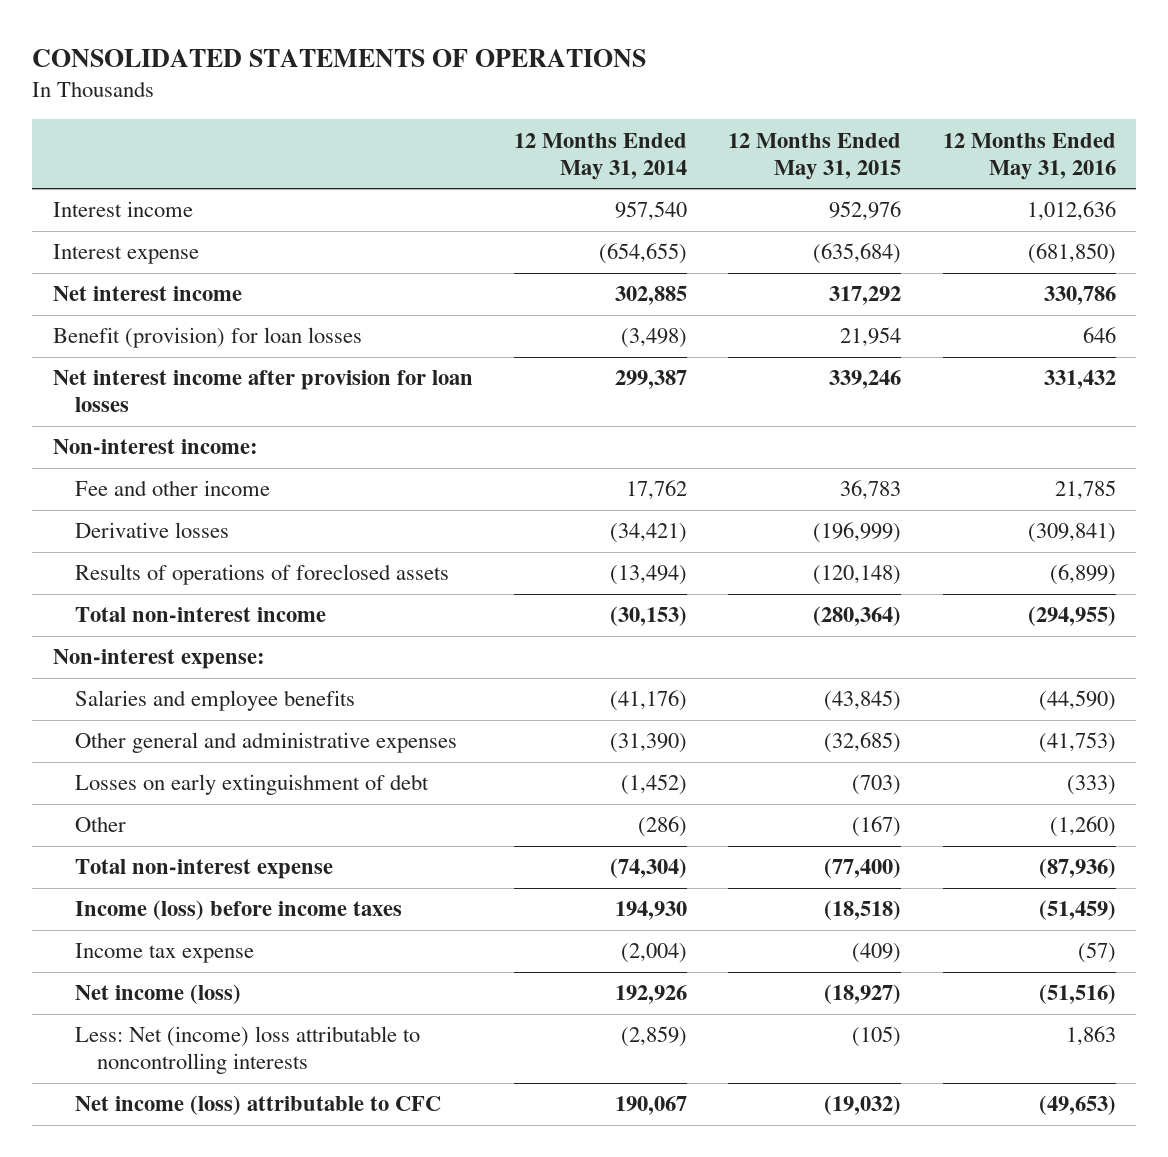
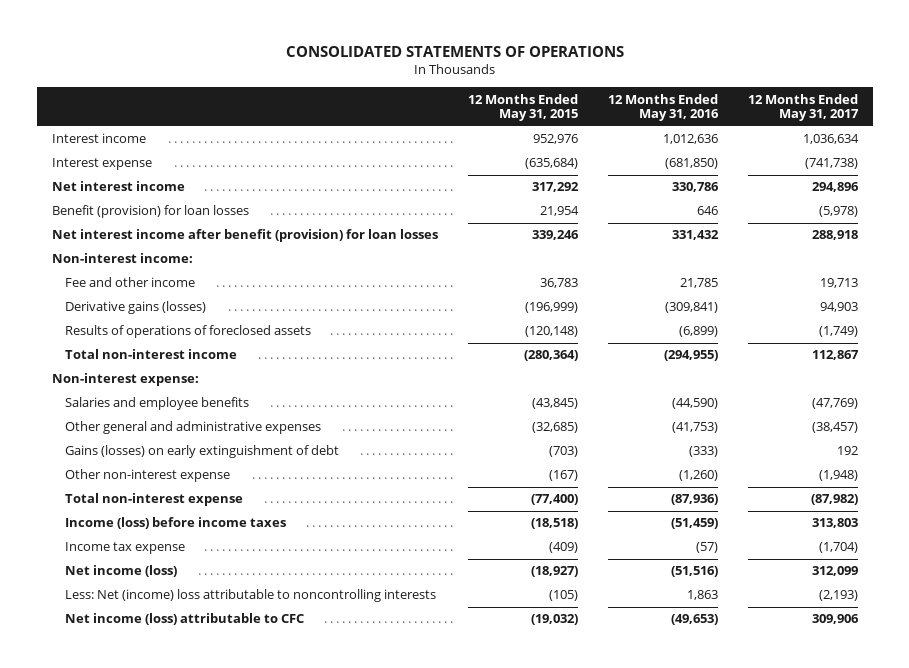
[513,132,687,180] 12 Months Ended May 31, 2014 -> none
none -> [747,93,859,122] 12 Months Ended May 31, 2017
[52,370,473,413] Net interest income after provision for loan losses -> [51,229,438,243] Net interest income after benefit (provision) for loan losses
[74,522,229,539] Derivative losses -> [65,301,207,315] Derivative gains (losses)
[74,774,429,796] Losses on early extinguishment of debt -> [65,445,340,459] Gains (losses) on early extinguishment of debt
[74,816,126,833] Other -> [65,469,231,483] Other non-interest expense

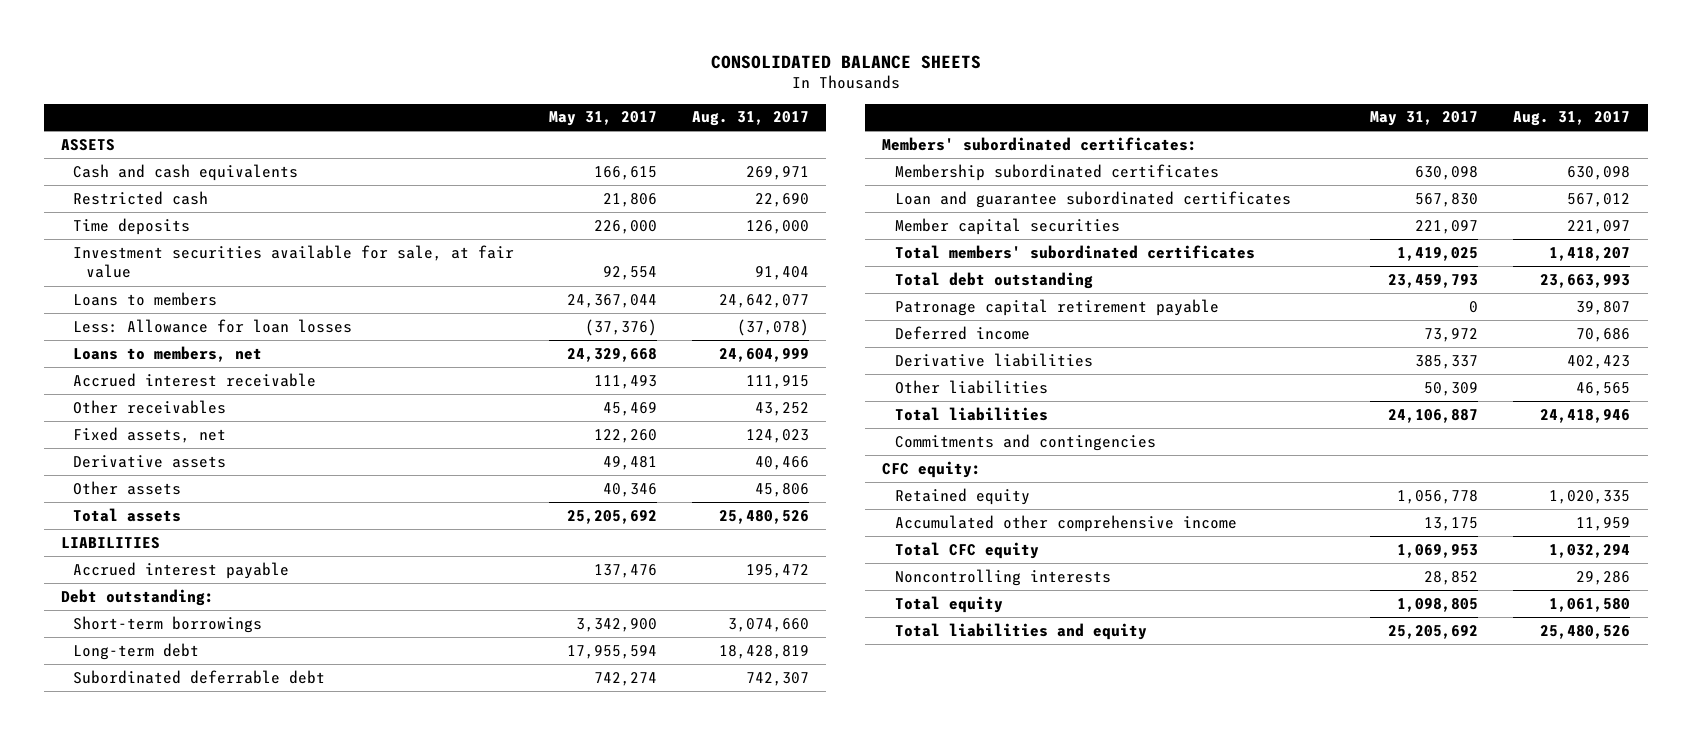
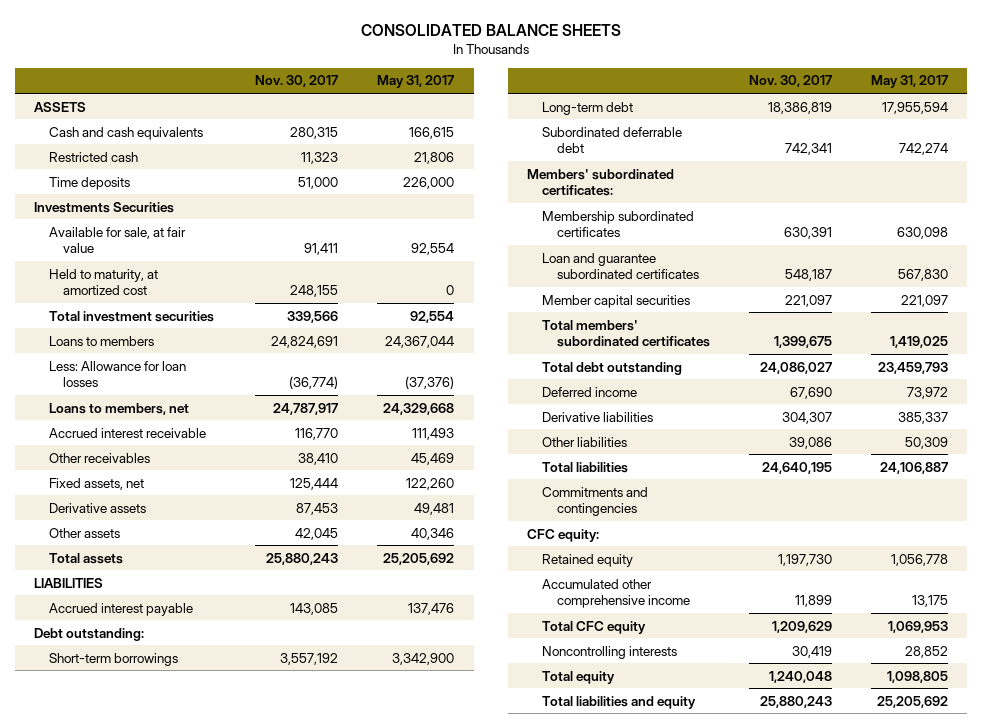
[692,111,810,127] Aug. 31, 2017 -> none
none -> [255,75,339,88] Nov. 30, 2017
none -> [34,201,175,213] Investments Securities
none -> [48,226,186,254] Available for sale, at fair value
none -> [48,268,158,296] Held to maturity, at amortized cost
[73,244,515,279] Investment securities available for sale, at fair value -> [48,310,214,322] Total investment securities
[894,298,1219,316] Patronage capital retirement payable -> none

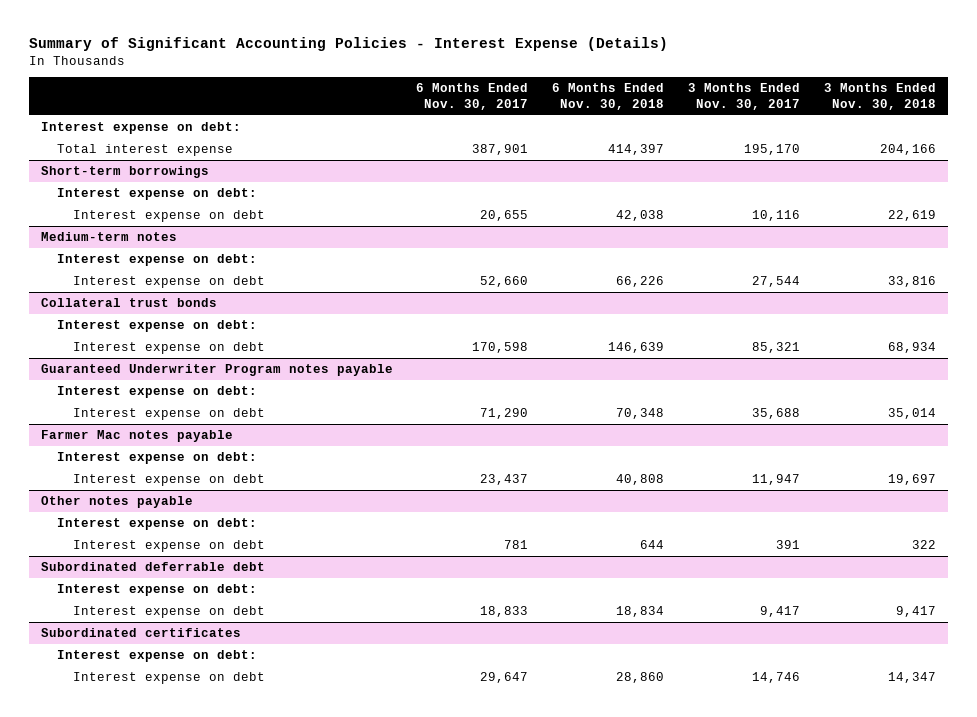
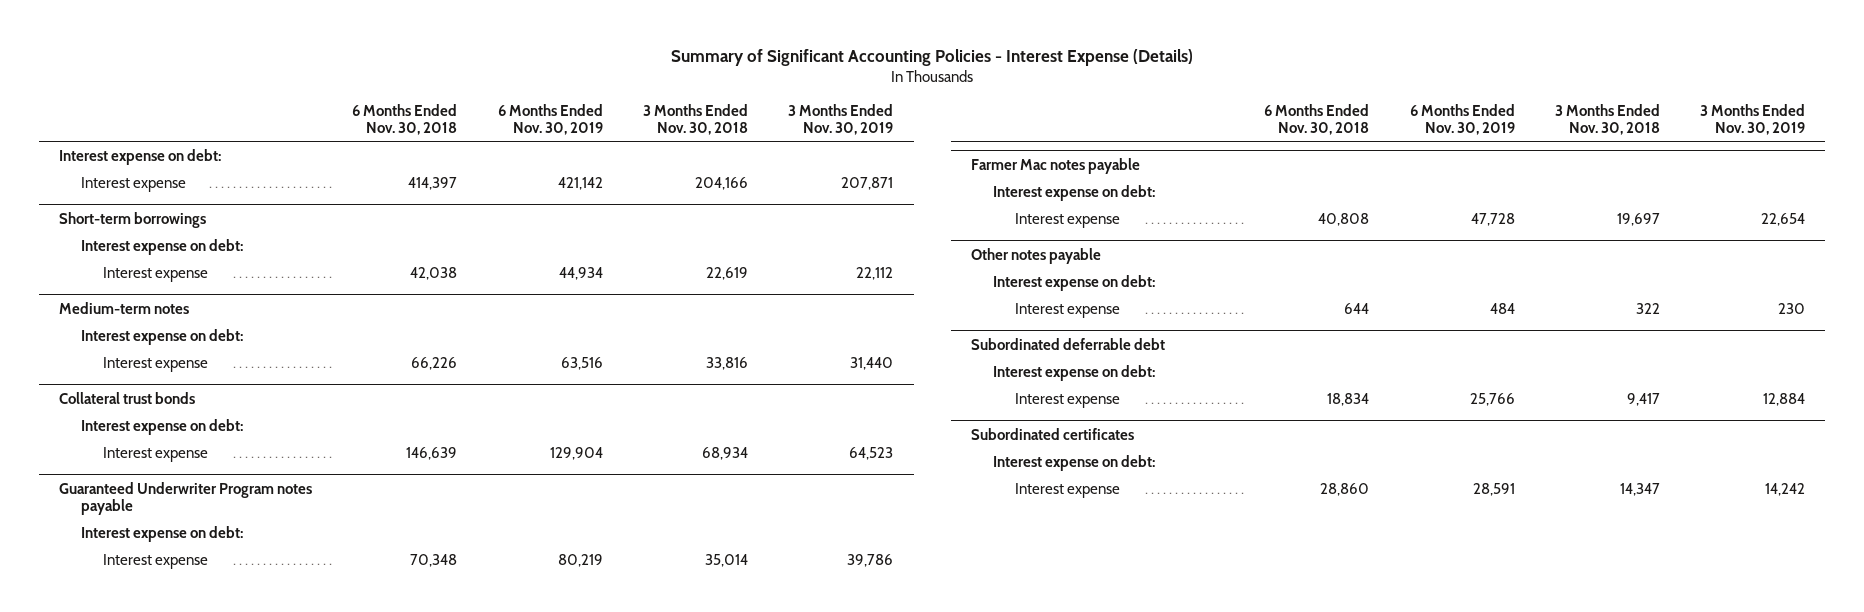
[416,83,529,111] 6 Months Ended Nov. 30, 2017 -> none
[688,83,801,111] 3 Months Ended Nov. 30, 2017 -> none
none -> [497,103,603,135] 6 Months Ended Nov. 30, 2019
none -> [788,103,894,135] 3 Months Ended Nov. 30, 2019
[56,144,233,157] Total interest expense -> [80,176,186,192] Interest expense
[73,210,266,223] Interest expense on debt -> [102,266,208,282] Interest expense
[73,276,266,289] Interest expense on debt -> [102,356,208,372] Interest expense
[73,342,266,355] Interest expense on debt -> [102,446,208,462] Interest expense
[73,408,266,421] Interest expense on debt -> [102,553,208,569] Interest expense
[73,474,266,487] Interest expense on debt -> [1014,212,1120,228] Interest expense
[73,540,266,553] Interest expense on debt -> [1014,302,1120,318] Interest expense
[73,606,266,619] Interest expense on debt -> [1014,392,1120,408] Interest expense
[73,672,266,685] Interest expense on debt -> [1014,482,1120,498] Interest expense

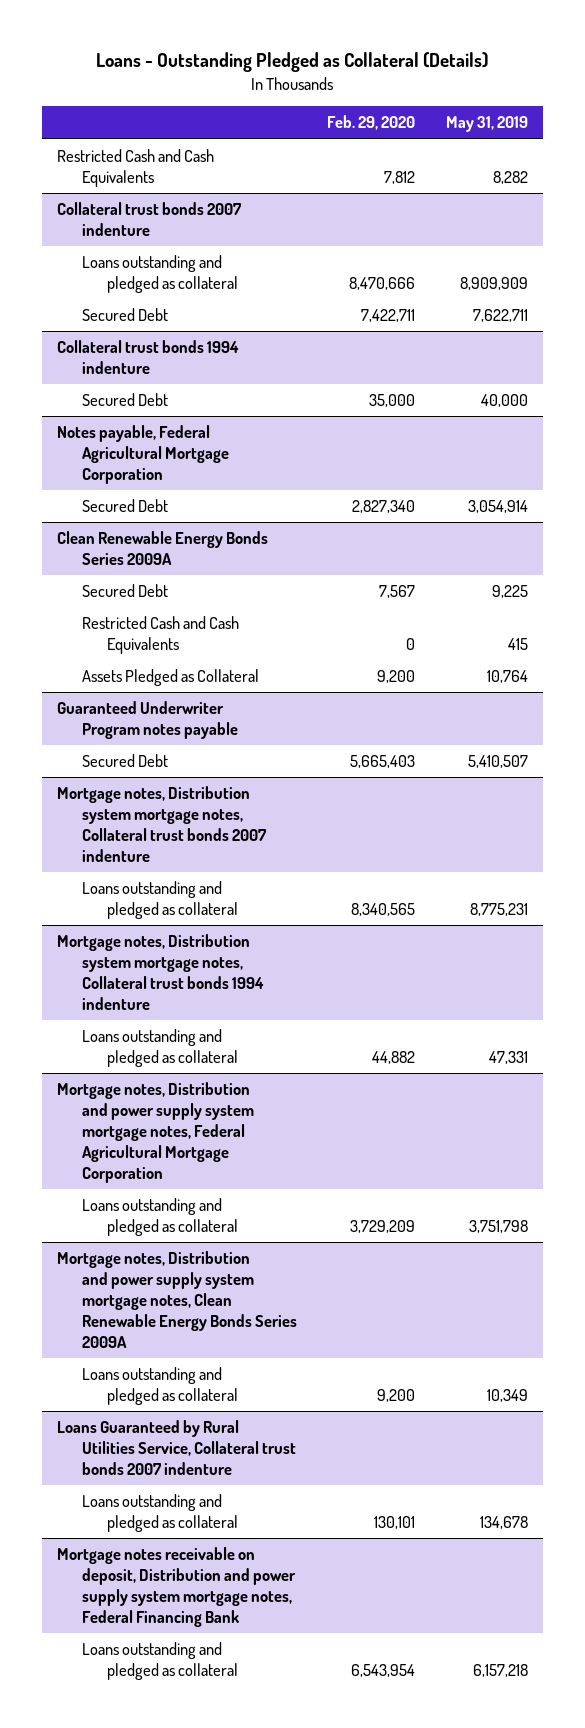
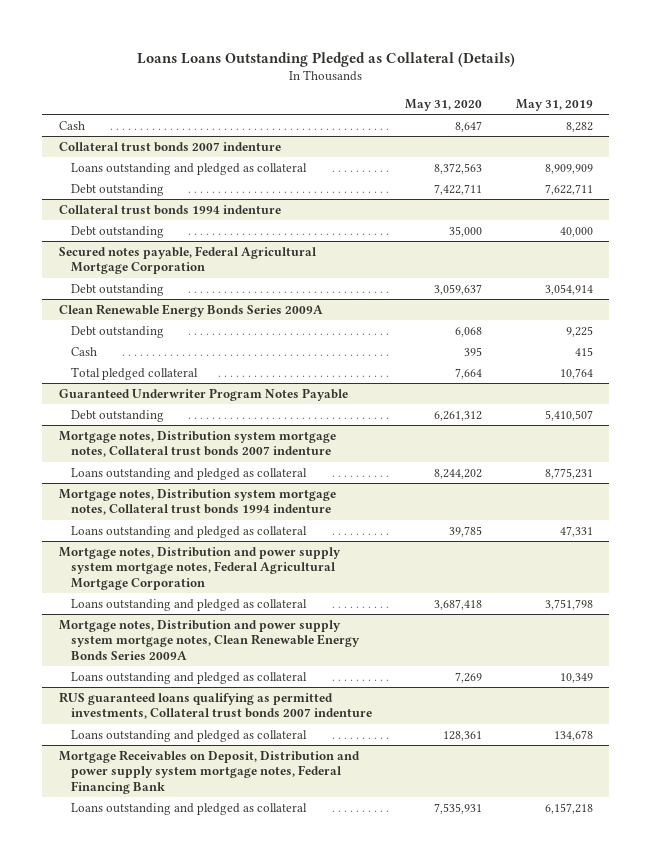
[96,52,489,73] Loans - Outstanding Pledged as Collateral (Details) -> [136,51,515,67] Loans Loans Outstanding Pledged as Collateral (Details)
[327,115,416,131] Feb. 29, 2020 -> none
none -> [405,99,483,112] May 31, 2020
[57,149,215,188] Restricted Cash and Cash Equivalents -> [58,120,85,130] Cash
[81,308,168,322] Secured Debt -> [71,183,165,196] Debt outstanding
[81,393,168,407] Secured Debt -> [71,225,165,238] Debt outstanding
[57,425,229,485] Notes payable, Federal Agricultural Mortgage Corporation -> [58,245,317,275] Secured notes payable, Federal Agricultural Mortgage Corporation
[81,499,168,513] Secured Debt -> [71,283,165,296] Debt outstanding
[81,584,168,598] Secured Debt -> [71,325,165,338] Debt outstanding
[81,616,239,655] Restricted Cash and Cash Equivalents -> [71,346,98,356] Cash
[81,669,259,687] Assets Pledged as Collateral -> [71,366,199,380] Total pledged collateral
[57,701,238,740] Guaranteed Underwriter Program notes payable -> [58,387,348,401] Guaranteed Underwriter Program Notes Payable
[81,754,168,768] Secured Debt -> [71,409,165,422] Debt outstanding
[57,1420,296,1476] Loans Guaranteed by Rural Utilities Service, Collateral trust bonds 2007 indenture -> none
none -> [58,691,373,720] RUS guaranteed loans qualifying as permitted investments, Collateral trust bonds 2007 indenture
[57,1547,296,1628] Mortgage notes receivable on deposit, Distribution and power supply system mortgage notes, Federal Financing Bank -> [58,749,360,795] Mortgage Receivables on Deposit, Distribution and power supply system mortgage notes, Federal Financing Bank

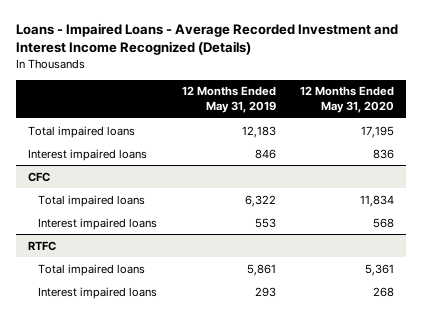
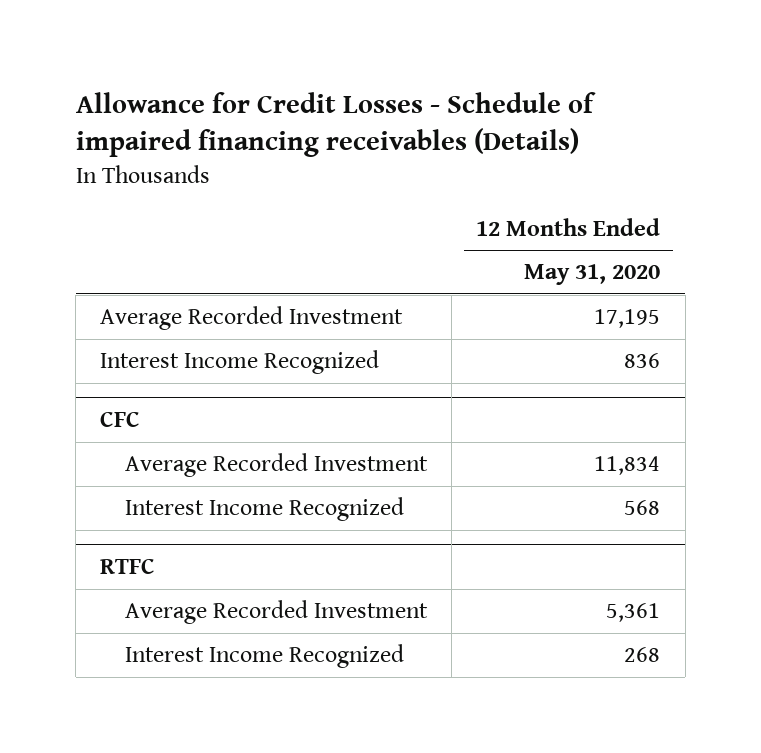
[16,23,399,56] Loans - Impaired Loans - Average Recorded Investment and Interest Income Recognized (Details) -> [75,91,596,158] Allowance for Credit Losses - Schedule of impaired financing receivables (Details)
[181,86,276,114] 12 Months Ended May 31, 2019 -> none
[28,125,136,138] Total impaired loans -> [100,306,404,331] Average Recorded Investment
[28,148,148,161] Interest impaired loans -> [100,350,380,375] Interest Income Recognized
[38,194,146,207] Total impaired loans -> [124,453,428,478] Average Recorded Investment
[38,217,158,230] Interest impaired loans -> [124,497,404,522] Interest Income Recognized
[38,263,146,276] Total impaired loans -> [124,600,428,625] Average Recorded Investment
[38,286,158,299] Interest impaired loans -> [124,644,404,669] Interest Income Recognized

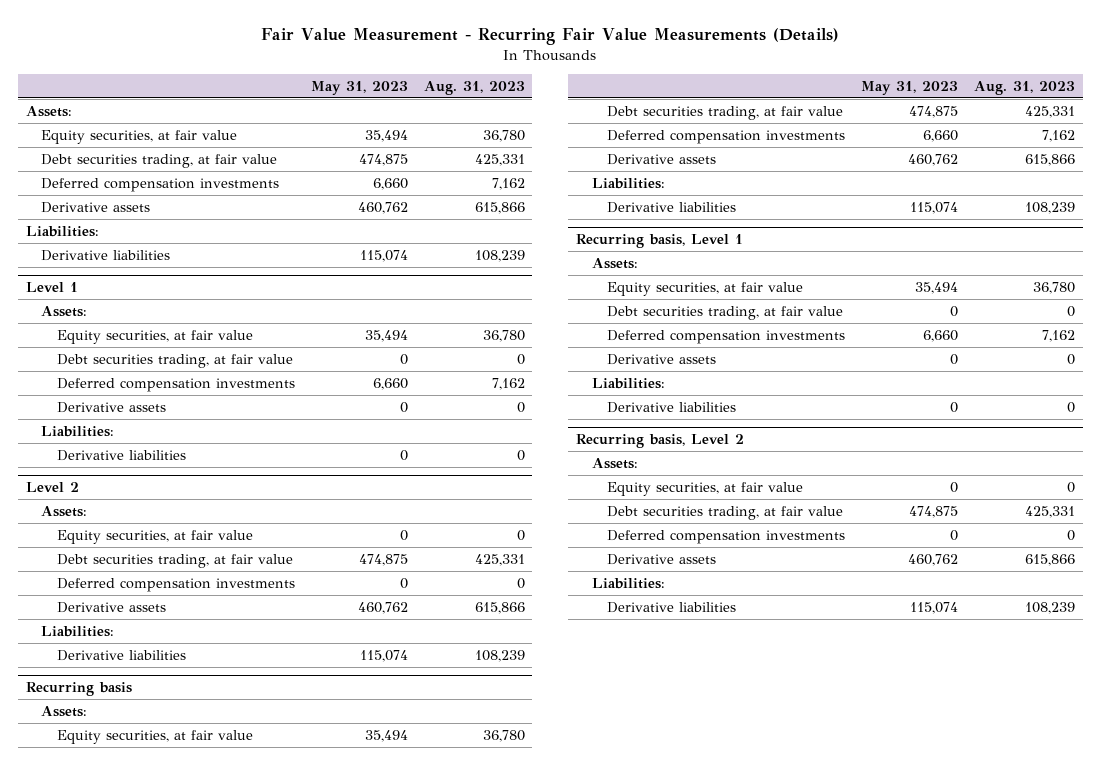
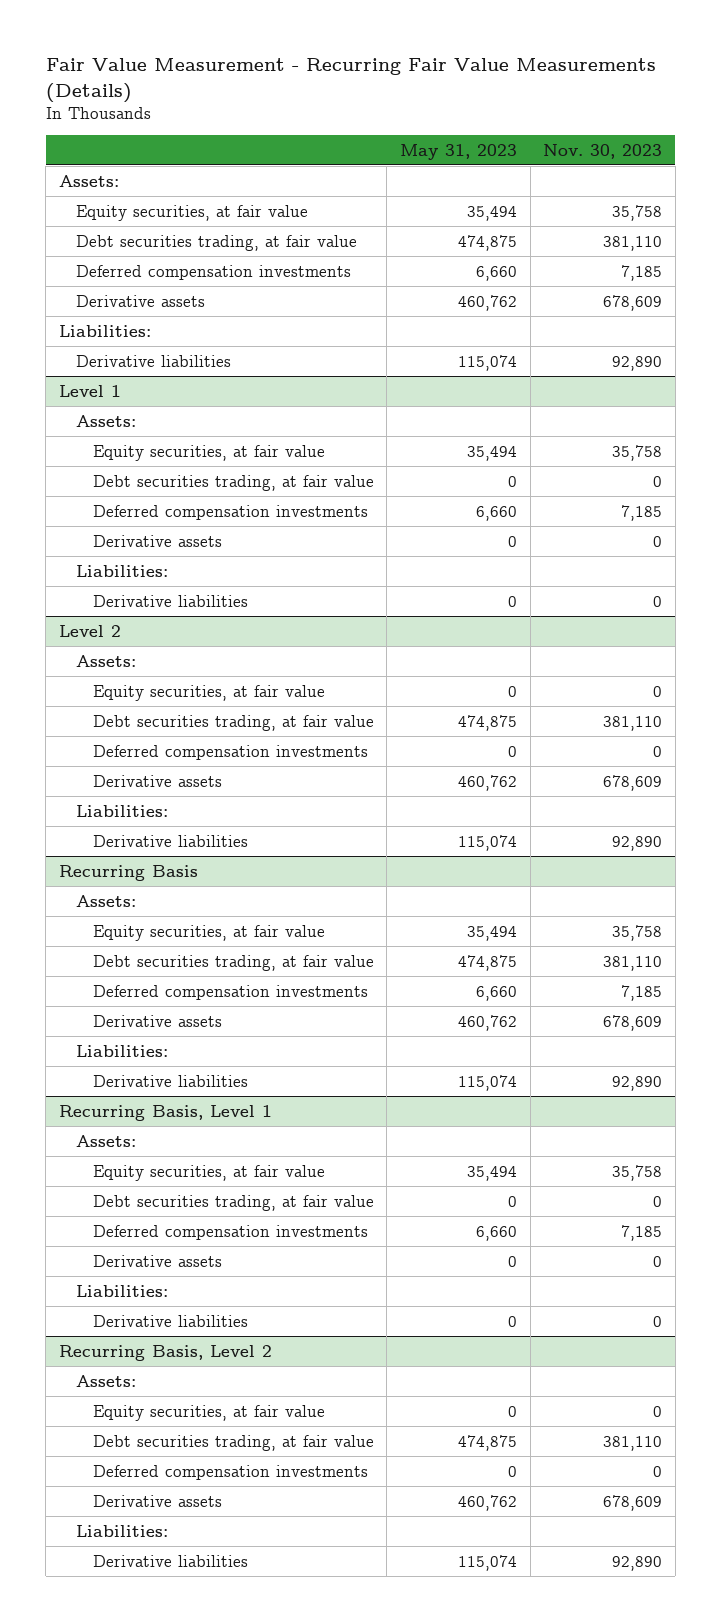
[423,80,525,95] Aug. 31, 2023 -> none
none -> [543,143,663,159] Nov. 30, 2023
[25,682,132,697] Recurring basis -> [59,864,199,881] Recurring Basis
[576,234,744,249] Recurring basis, Level 1 -> [59,1104,273,1121] Recurring Basis, Level 1
[576,434,745,449] Recurring basis, Level 2 -> [59,1344,273,1361] Recurring Basis, Level 2

